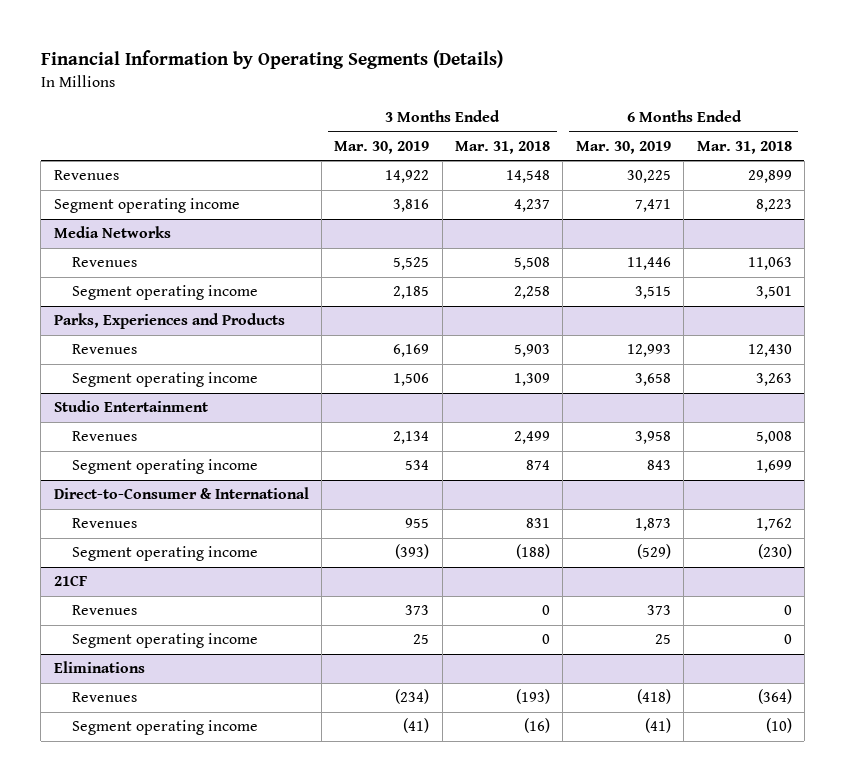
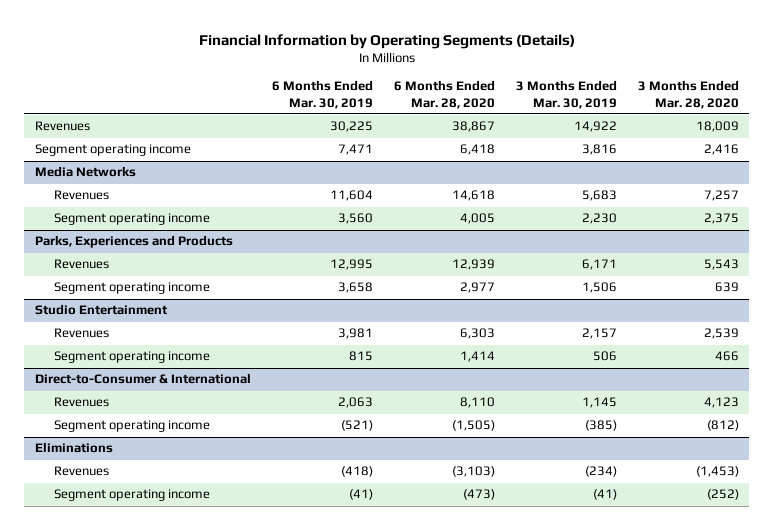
[455,140,551,154] Mar. 31, 2018 -> none
[696,140,792,154] Mar. 31, 2018 -> none
none -> [393,80,495,109] 6 Months Ended Mar. 28, 2020
none -> [637,80,739,109] 3 Months Ended Mar. 28, 2020
[393,257,430,271] 5,525 -> [581,190,617,202] 5,683
[626,257,671,271] 11,446 -> [329,190,373,202] 11,604
[393,286,430,300] 2,185 -> [581,213,617,225] 2,230
[634,286,671,300] 3,515 -> [337,213,373,225] 3,560
[393,344,430,358] 6,169 -> [581,259,617,271] 6,171
[626,344,671,358] 12,993 -> [329,259,373,271] 12,995
[393,431,430,445] 2,134 -> [581,328,617,340] 2,157
[634,431,671,445] 3,958 -> [337,328,373,340] 3,981
[405,460,430,471] 534 -> [592,351,617,362] 506
[646,460,671,471] 843 -> [348,351,373,362] 815
[53,575,87,587] 21CF -> none
[72,605,138,616] Revenues -> none
[72,633,259,649] Segment operating income -> none
[405,518,430,529] 955 -> [581,397,617,409] 1,145
[634,518,671,532] 1,873 -> [337,397,373,409] 2,063
[395,544,430,560] (393) -> [584,420,617,432] (385)
[636,544,671,560] (529) -> [340,420,373,432] (521)

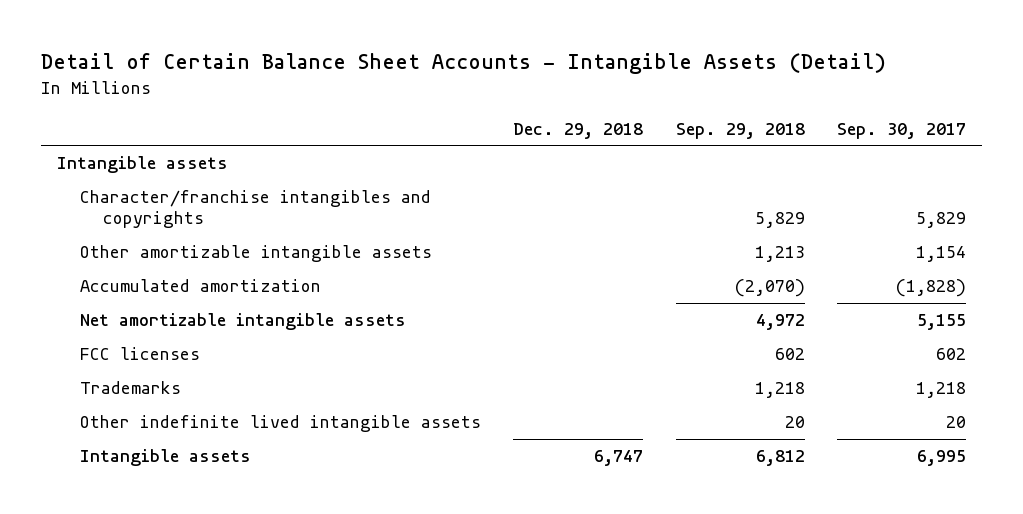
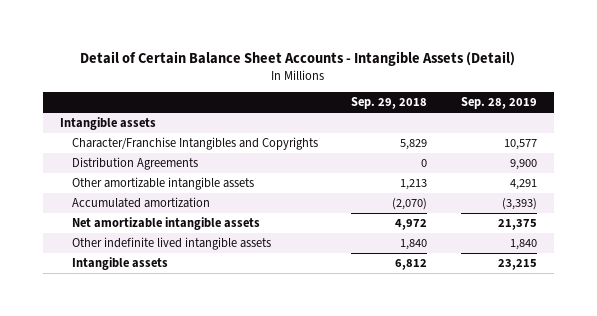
[513,122,644,139] Dec. 29, 2018 -> none
[836,122,966,139] Sep. 30, 2017 -> none
none -> [461,97,538,110] Sep. 28, 2019
[80,190,432,229] Character/franchise intangibles and copyrights -> [71,137,318,151] Character/Franchise Intangibles and Copyrights
none -> [71,157,198,171] Distribution Agreements
[80,347,201,361] FCC licenses -> none
[80,381,182,395] Trademarks -> none
[784,416,805,429] 20 -> [400,239,428,251] 1,840

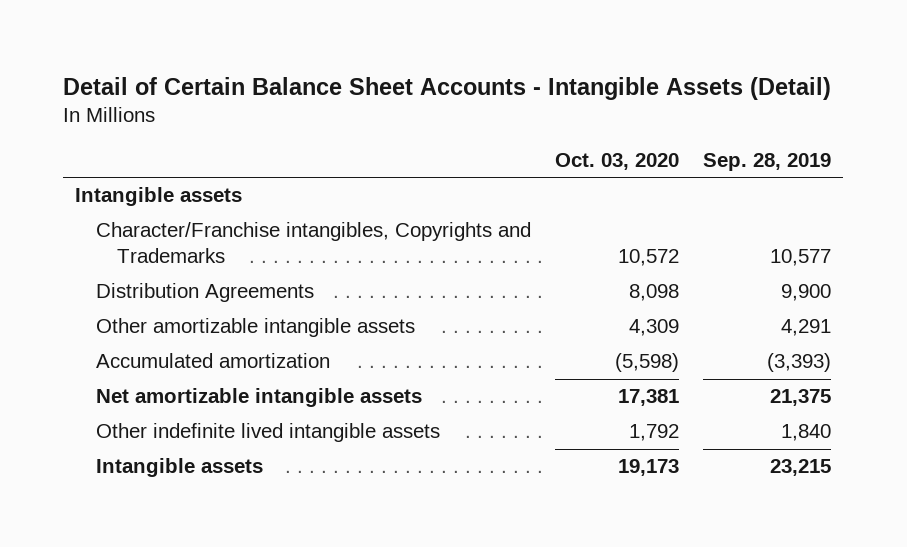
[351,97,428,110] Sep. 29, 2018 -> none
none -> [555,152,680,170] Oct. 03, 2020
[71,137,318,151] Character/Franchise Intangibles and Copyrights -> [96,222,532,264] Character/Franchise intangibles, Copyrights and Trademarks

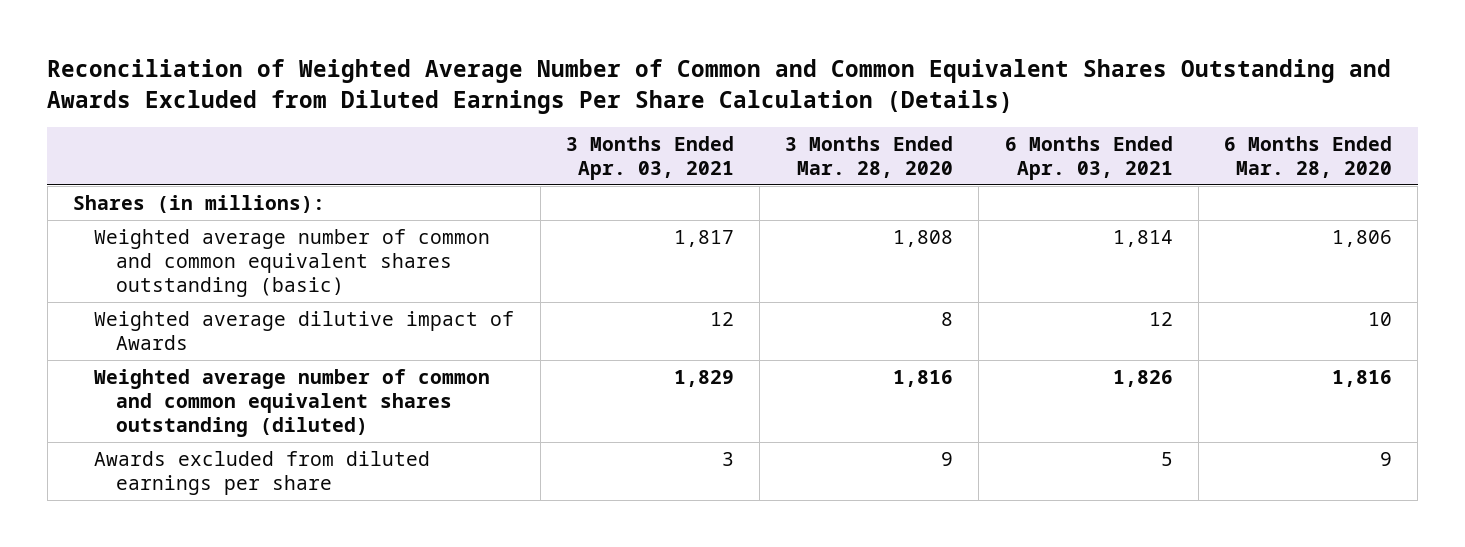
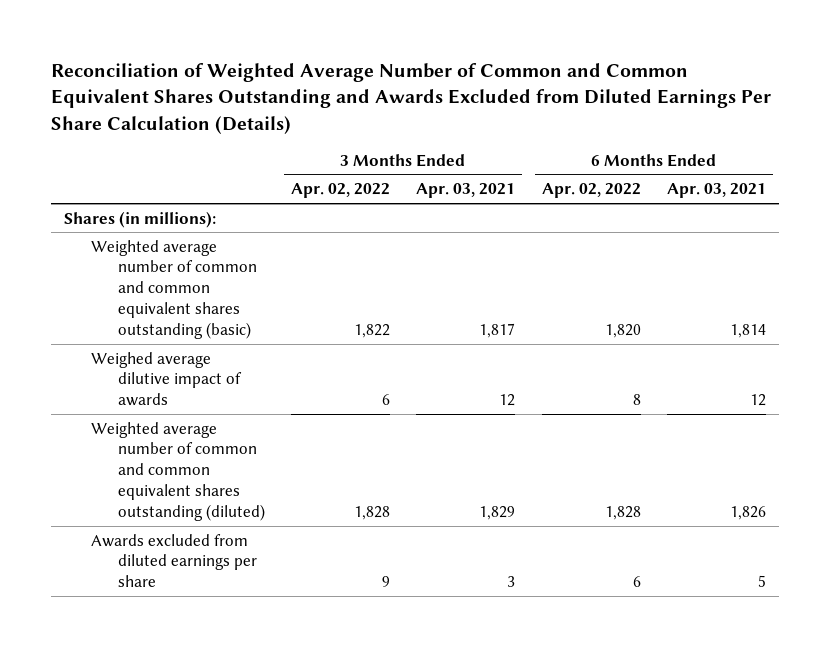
[785,135,954,178] 3 Months Ended Mar. 28, 2020 -> none
[1223,135,1392,178] 6 Months Ended Mar. 28, 2020 -> none
none -> [291,183,391,199] Apr. 02, 2022
none -> [541,183,641,199] Apr. 02, 2022
[94,310,515,350] Weighted average dilutive impact of Awards -> [91,351,242,407] Weighed average dilutive impact of awards

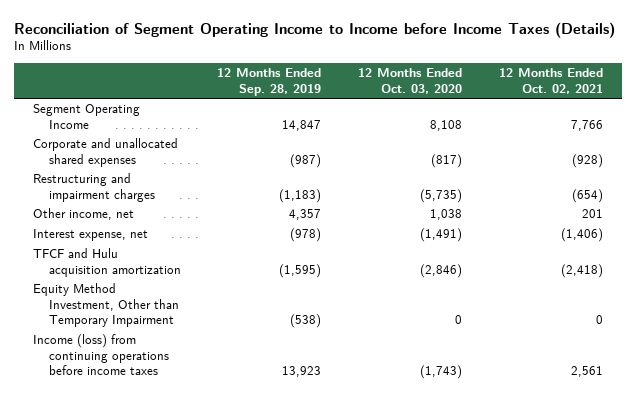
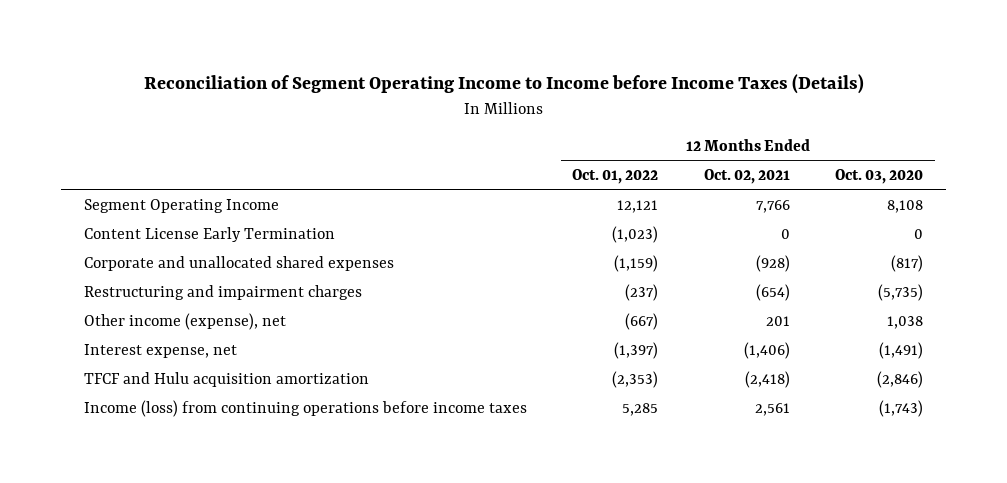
[217,68,322,96] 12 Months Ended Sep. 28, 2019 -> none
none -> [572,169,659,185] Oct. 01, 2022
none -> [83,226,335,242] Content License Early Termination
[32,208,134,221] Other income, net -> [83,312,286,330] Other income (expense), net
[32,283,179,328] Equity Method Investment, Other than Temporary Impairment -> none

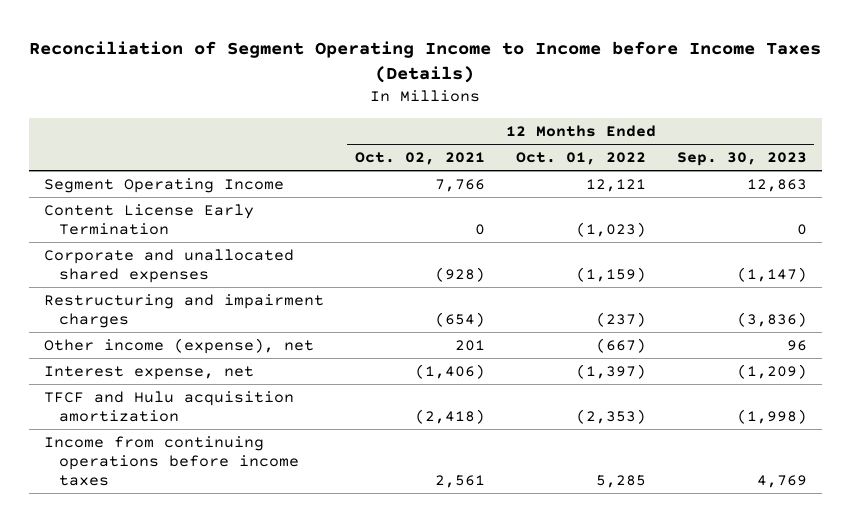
[835,169,924,185] Oct. 03, 2020 -> none
none -> [676,151,807,166] Sep. 30, 2023
[83,399,527,417] Income (loss) from continuing operations before income taxes -> [44,435,299,486] Income from continuing operations before income taxes

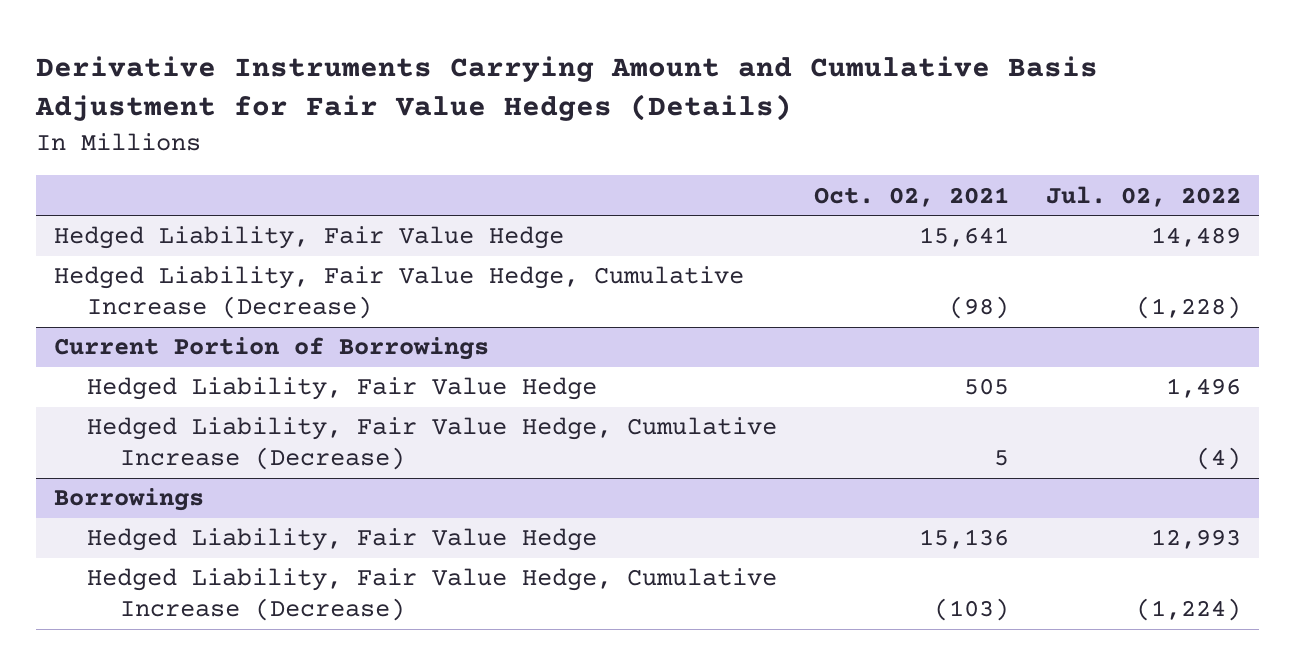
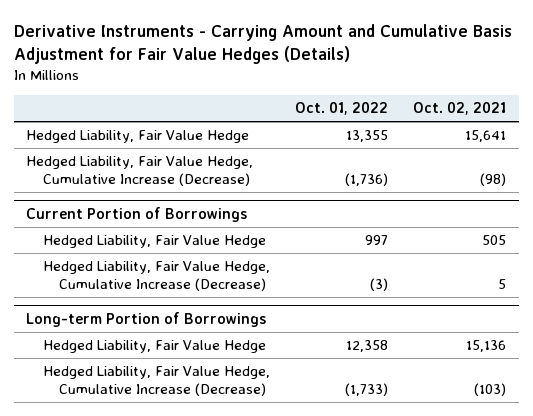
[34,55,1098,122] Derivative Instruments Carrying Amount and Cumulative Basis Adjustment for Fair Value Hedges (Details) -> [13,23,512,64] Derivative Instruments - Carrying Amount and Cumulative Basis Adjustment for Fair Value Hedges (Details)
[1045,185,1241,207] Jul. 02, 2022 -> none
none -> [294,102,388,116] Oct. 01, 2022
[54,488,205,512] Borrowings -> [26,312,267,328] Long-term Portion of Borrowings

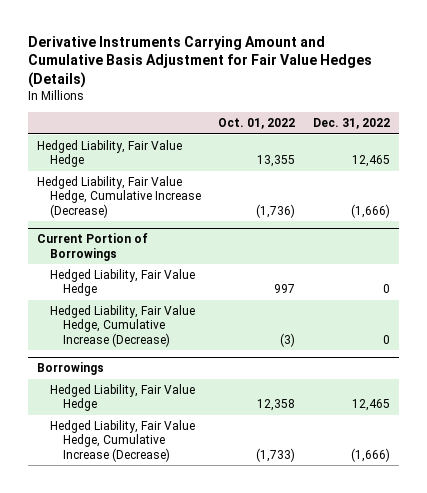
[13,23,512,64] Derivative Instruments - Carrying Amount and Cumulative Basis Adjustment for Fair Value Hedges (Details) -> [28,35,373,88] Derivative Instruments Carrying Amount and Cumulative Basis Adjustment for Fair Value Hedges (Details)
[413,102,507,116] Oct. 02, 2021 -> none
none -> [313,118,391,130] Dec. 31, 2022
[26,312,267,328] Long-term Portion of Borrowings -> [36,362,104,376] Borrowings

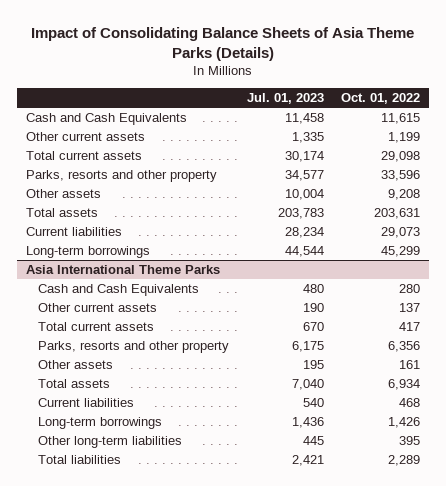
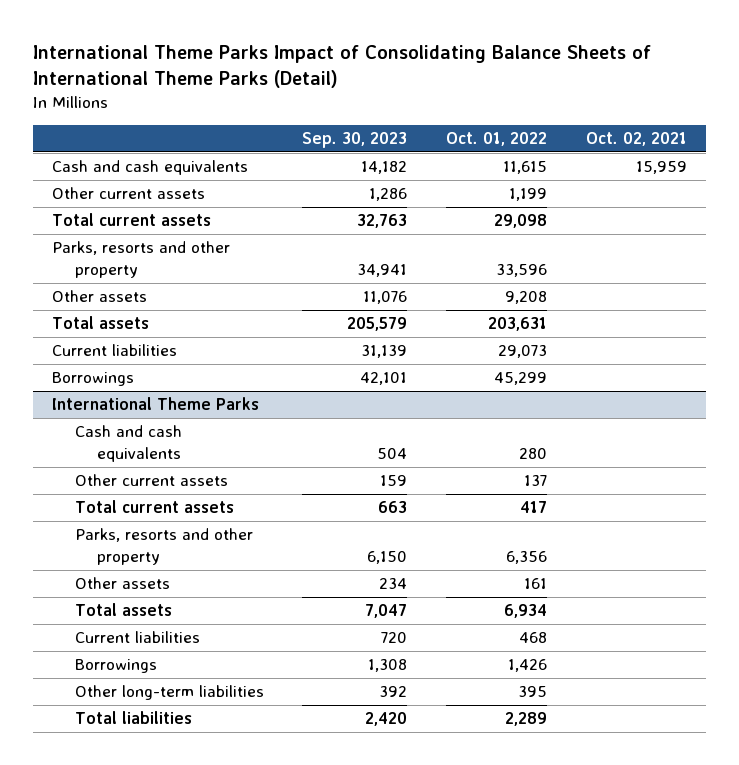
[31,26,415,61] Impact of Consolidating Balance Sheets of Asia Theme Parks (Details) -> [32,44,651,89] International Theme Parks Impact of Consolidating Balance Sheets of International Theme Parks (Detail)
[246,93,324,105] Jul. 01, 2023 -> none
none -> [302,132,408,149] Sep. 30, 2023
none -> [585,132,687,147] Oct. 02, 2021
[26,113,188,126] Cash and Cash Equivalents -> [51,160,248,176] Cash and cash equivalents
[26,246,151,259] Long-term borrowings -> [51,372,134,387] Borrowings
[26,265,221,275] Asia International Theme Parks -> [51,397,259,411] International Theme Parks
[38,284,200,297] Cash and Cash Equivalents -> [74,425,182,463] Cash and cash equivalents
[38,417,163,430] Long-term borrowings -> [74,659,157,674] Borrowings

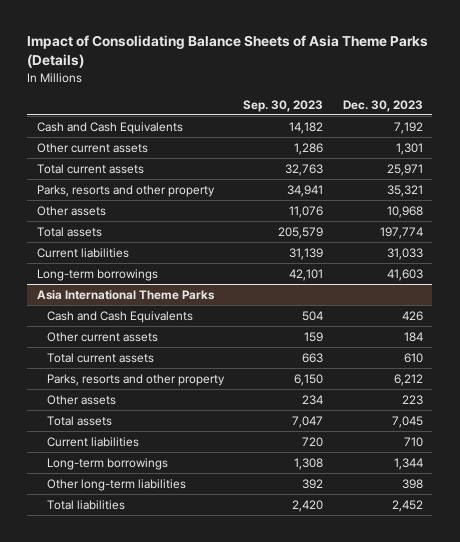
[32,44,651,89] International Theme Parks Impact of Consolidating Balance Sheets of International Theme Parks (Detail) -> [27,35,429,69] Impact of Consolidating Balance Sheets of Asia Theme Parks (Details)
[446,132,548,147] Oct. 01, 2022 -> none
[585,132,687,147] Oct. 02, 2021 -> none
none -> [342,99,423,112] Dec. 30, 2023
[51,160,248,176] Cash and cash equivalents -> [37,121,184,134] Cash and Cash Equivalents
[51,372,134,387] Borrowings -> [37,268,159,281] Long-term borrowings
[51,397,259,411] International Theme Parks -> [37,289,216,300] Asia International Theme Parks
[74,425,182,463] Cash and cash equivalents -> [47,310,194,323] Cash and Cash Equivalents
[74,659,157,674] Borrowings -> [47,457,169,470] Long-term borrowings

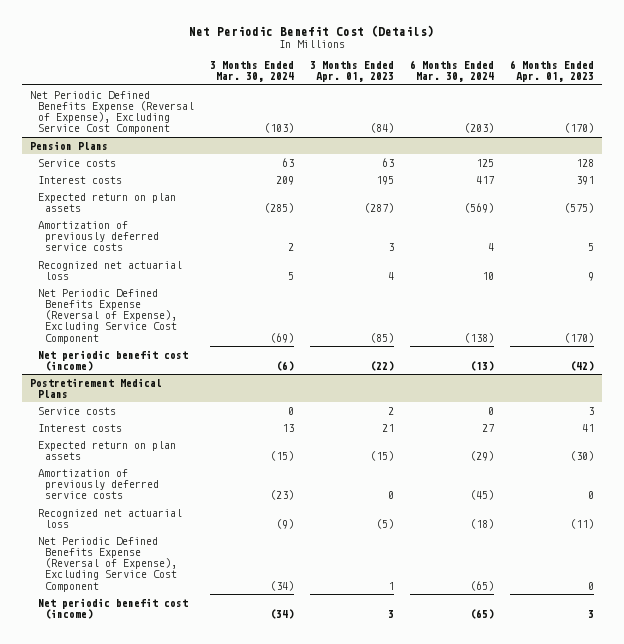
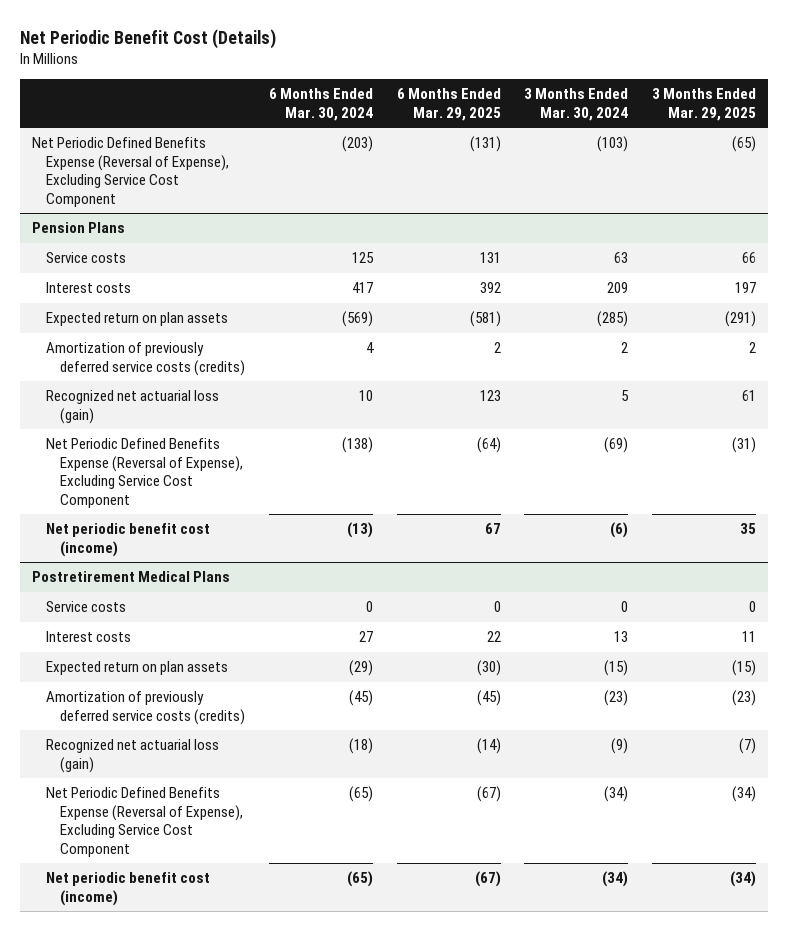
[309,61,394,83] 3 Months Ended Apr. 01, 2023 -> none
[509,60,594,83] 6 Months Ended Apr. 01, 2023 -> none
none -> [396,88,501,121] 6 Months Ended Mar. 29, 2025
none -> [652,88,757,121] 3 Months Ended Mar. 29, 2025
[37,220,160,252] Amortization of previously deferred service costs -> [45,342,245,376] Amortization of previously deferred service costs (credits)
[37,260,182,280] Recognized net actuarial loss -> [45,390,219,424] Recognized net actuarial loss (gain)
[37,468,160,500] Amortization of previously deferred service costs -> [45,691,245,725] Amortization of previously deferred service costs (credits)
[37,508,182,528] Recognized net actuarial loss -> [45,739,219,773] Recognized net actuarial loss (gain)

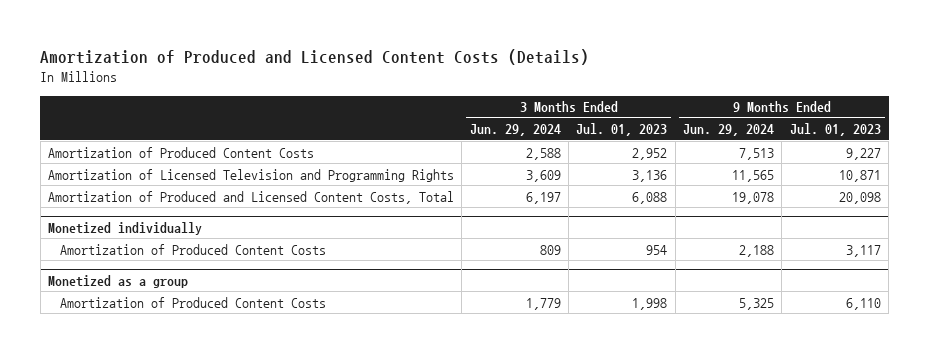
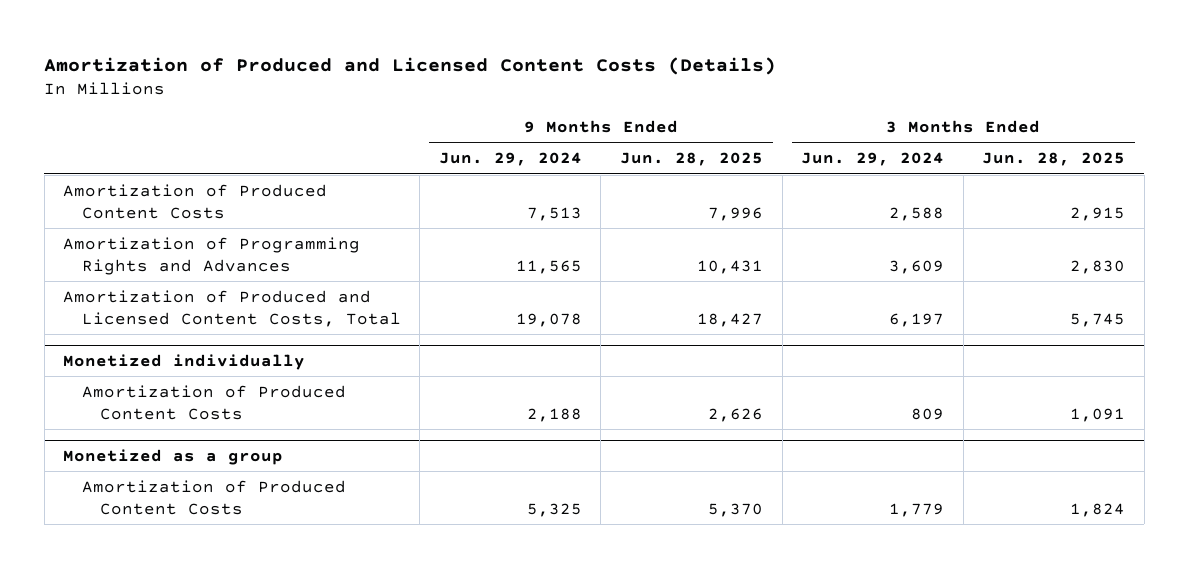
[576,123,668,137] Jul. 01, 2023 -> none
[789,123,881,137] Jul. 01, 2023 -> none
none -> [620,152,764,167] Jun. 28, 2025
none -> [982,152,1126,167] Jun. 28, 2025
[47,168,454,182] Amortization of Licensed Television and Programming Rights -> [63,236,361,276] Amortization of Programming Rights and Advances

